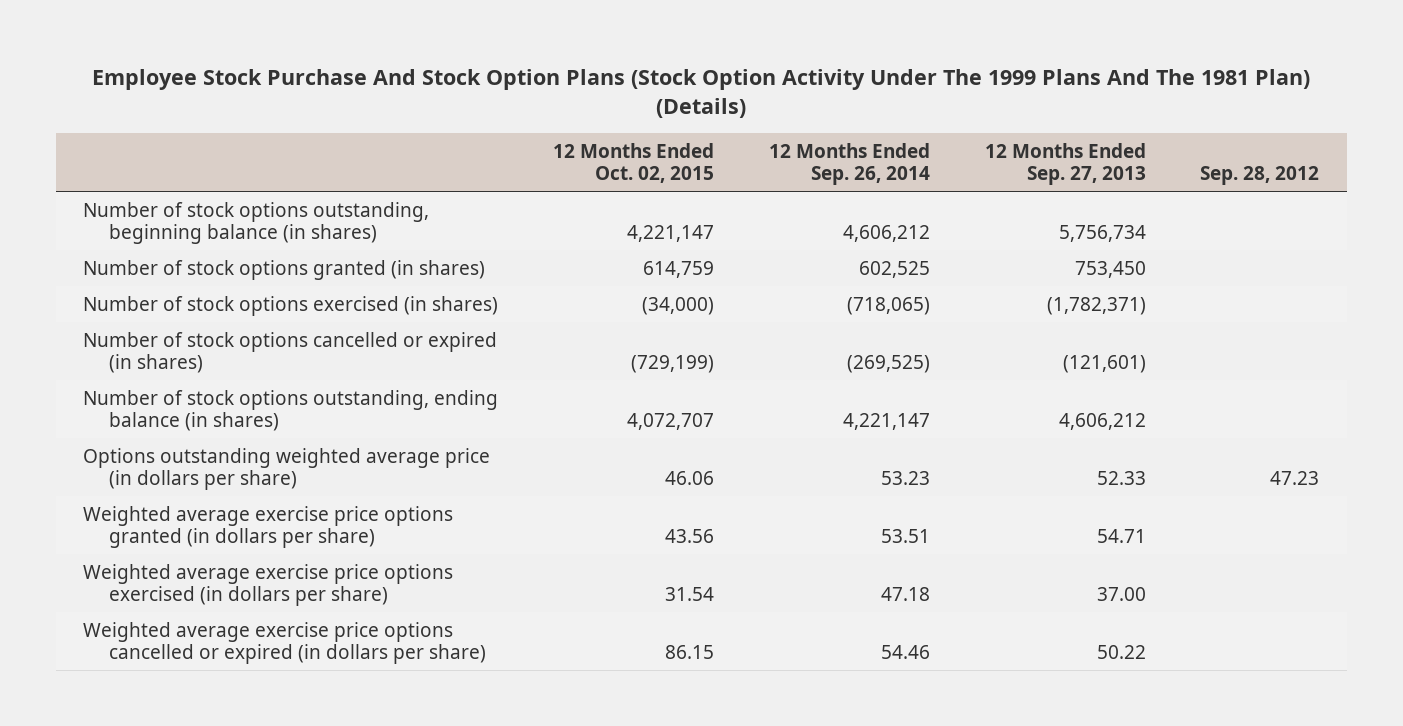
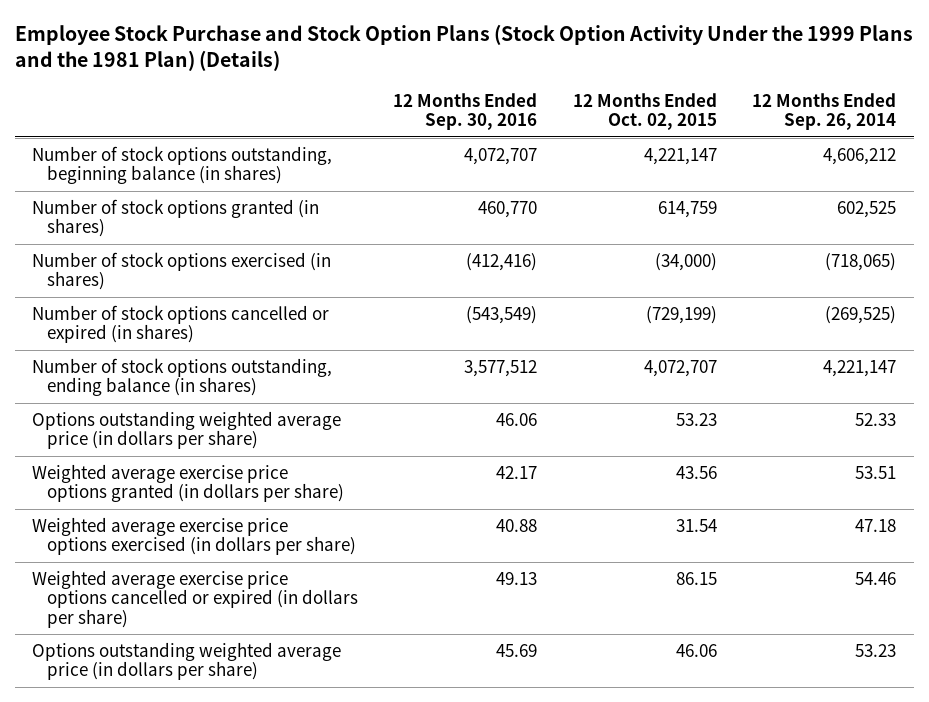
[92,69,1311,119] Employee Stock Purchase And Stock Option Plans (Stock Option Activity Under The 1999 Plans And The 1981 Plan) (Details) -> [14,23,913,72] Employee Stock Purchase and Stock Option Plans (Stock Option Activity Under the 1999 Plans and the 1981 Plan) (Details)
[984,142,1146,185] 12 Months Ended Sep. 27, 2013 -> none
[1200,165,1320,185] Sep. 28, 2012 -> none
none -> [393,92,538,131] 12 Months Ended Sep. 30, 2016
none -> [32,410,342,450] Options outstanding weighted average price (in dollars per share)
[83,447,491,490] Options outstanding weighted average price (in dollars per share) -> [32,641,342,681] Options outstanding weighted average price (in dollars per share)

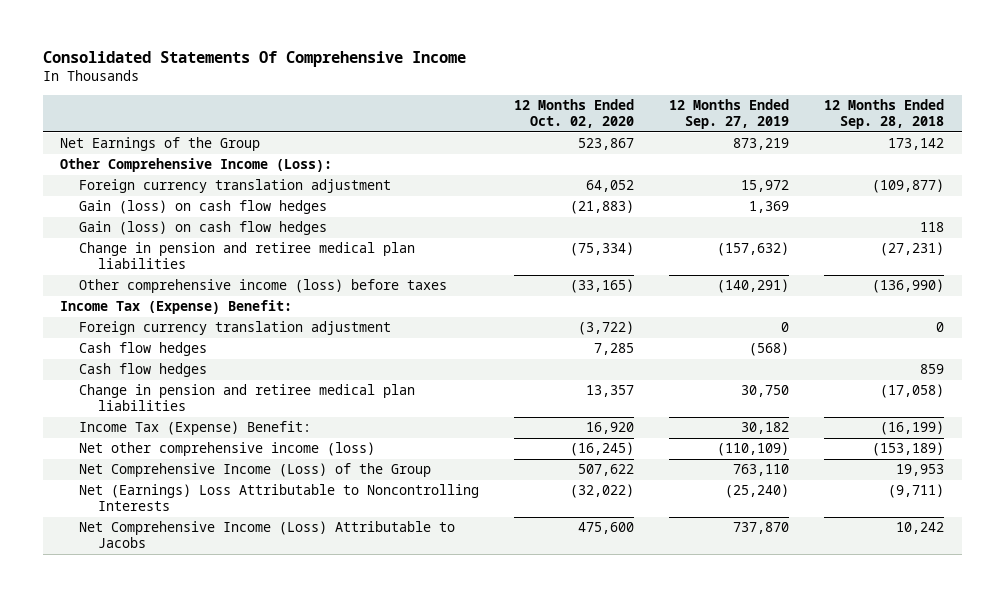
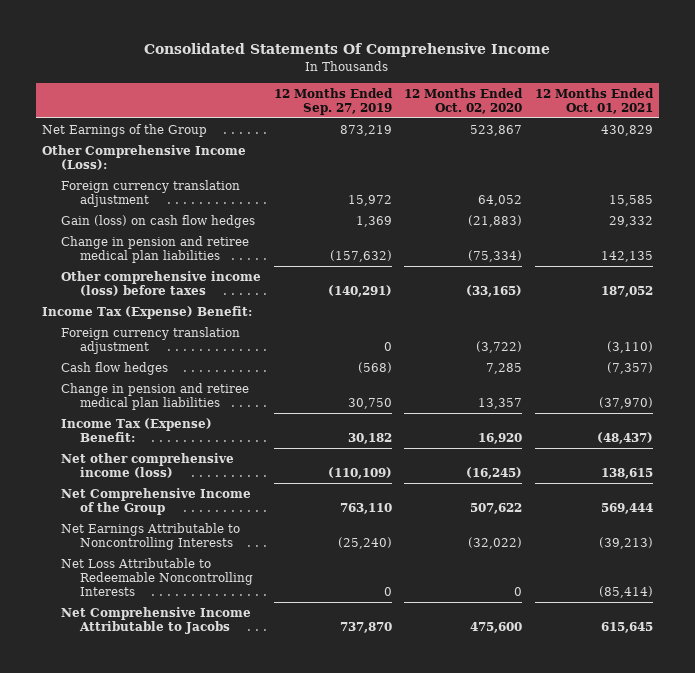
[824,98,945,130] 12 Months Ended Sep. 28, 2018 -> none
none -> [534,87,654,114] 12 Months Ended Oct. 01, 2021
[79,221,328,236] Gain (loss) on cash flow hedges -> none
[79,363,208,378] Cash flow hedges -> none
[79,463,432,478] Net Comprehensive Income (Loss) of the Group -> [61,488,252,515] Net Comprehensive Income of the Group
[79,484,480,512] Net (Earnings) Loss Attributable to Noncontrolling Interests -> [61,523,241,550] Net Earnings Attributable to Noncontrolling Interests
none -> [61,558,254,596] Net Loss Attributable to Redeemable Noncontrolling Interests
[79,521,456,549] Net Comprehensive Income (Loss) Attributable to Jacobs -> [61,607,252,634] Net Comprehensive Income Attributable to Jacobs

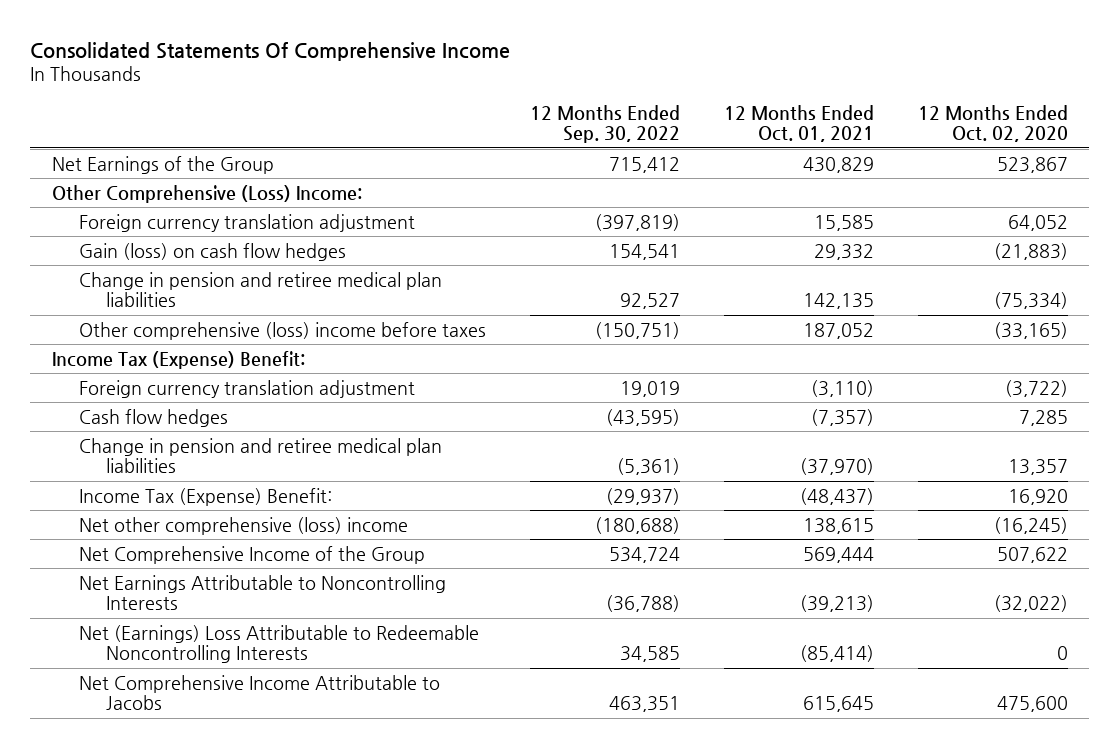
[273,87,393,115] 12 Months Ended Sep. 27, 2019 -> none
none -> [529,104,680,144] 12 Months Ended Sep. 30, 2022
[42,145,247,170] Other Comprehensive Income (Loss): -> [51,184,362,203] Other Comprehensive (Loss) Income:
[61,271,262,296] Other comprehensive income (loss) before taxes -> [78,321,486,340] Other comprehensive (loss) income before taxes
[61,453,235,478] Net other comprehensive income (loss) -> [78,516,408,535] Net other comprehensive (loss) income
[61,558,254,596] Net Loss Attributable to Redeemable Noncontrolling Interests -> [78,624,479,664] Net (Earnings) Loss Attributable to Redeemable Noncontrolling Interests

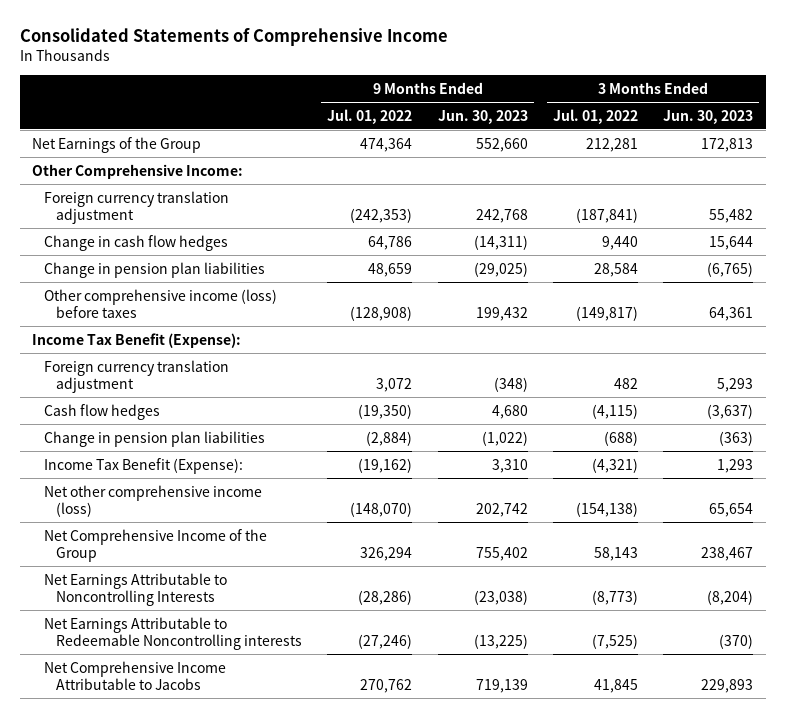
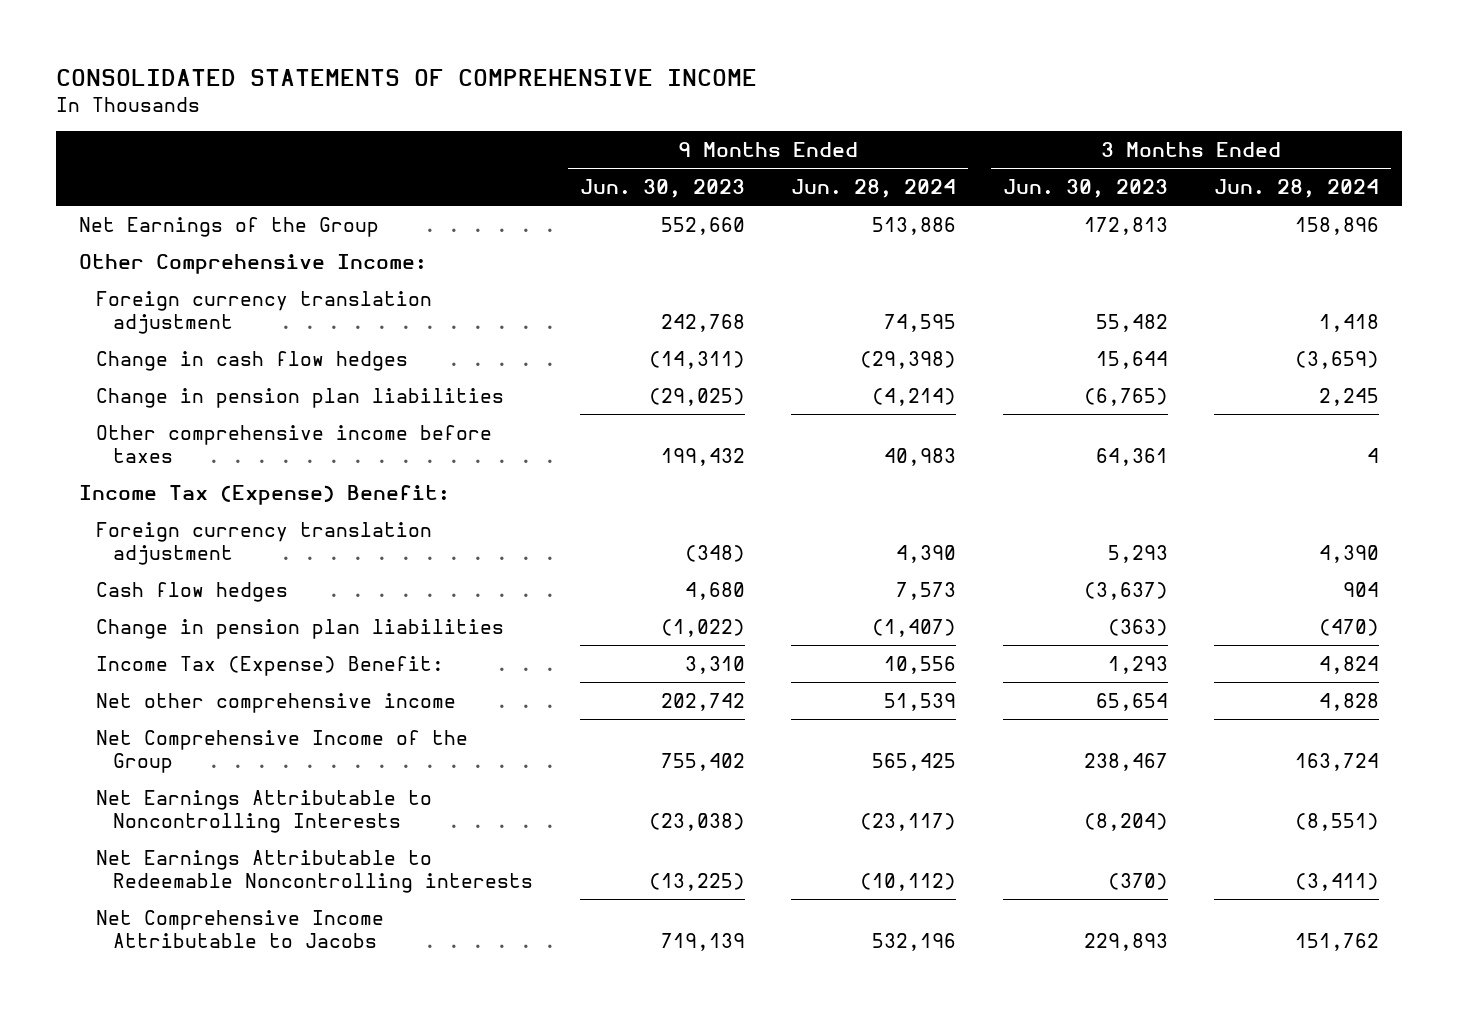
[19,28,448,47] Consolidated Statements of Comprehensive Income -> [56,68,758,86] CONSOLIDATED STATEMENTS OF COMPREHENSIVE INCOME
[327,108,413,124] Jul. 01, 2022 -> none
[552,108,638,124] Jul. 01, 2022 -> none
none -> [791,178,957,198] Jun. 28, 2024
none -> [1213,178,1379,198] Jun. 28, 2024
[44,288,278,319] Other comprehensive income (loss) before taxes -> [96,424,493,463] Other comprehensive income before taxes
[32,332,242,348] Income Tax Benefit (Expense): -> [79,484,451,505] Income Tax (Expense) Benefit:
[44,457,244,474] Income Tax Benefit (Expense): -> [96,655,445,676] Income Tax (Expense) Benefit:
[44,484,263,518] Net other comprehensive income (loss) -> [96,692,457,713] Net other comprehensive income

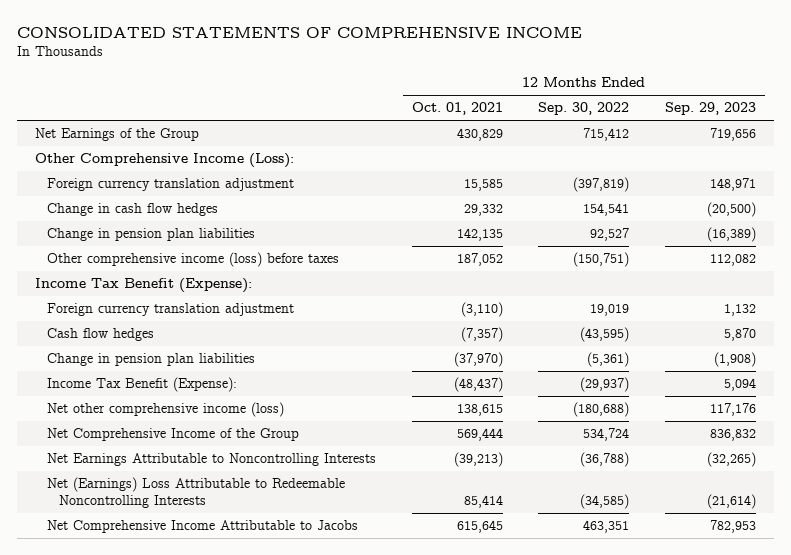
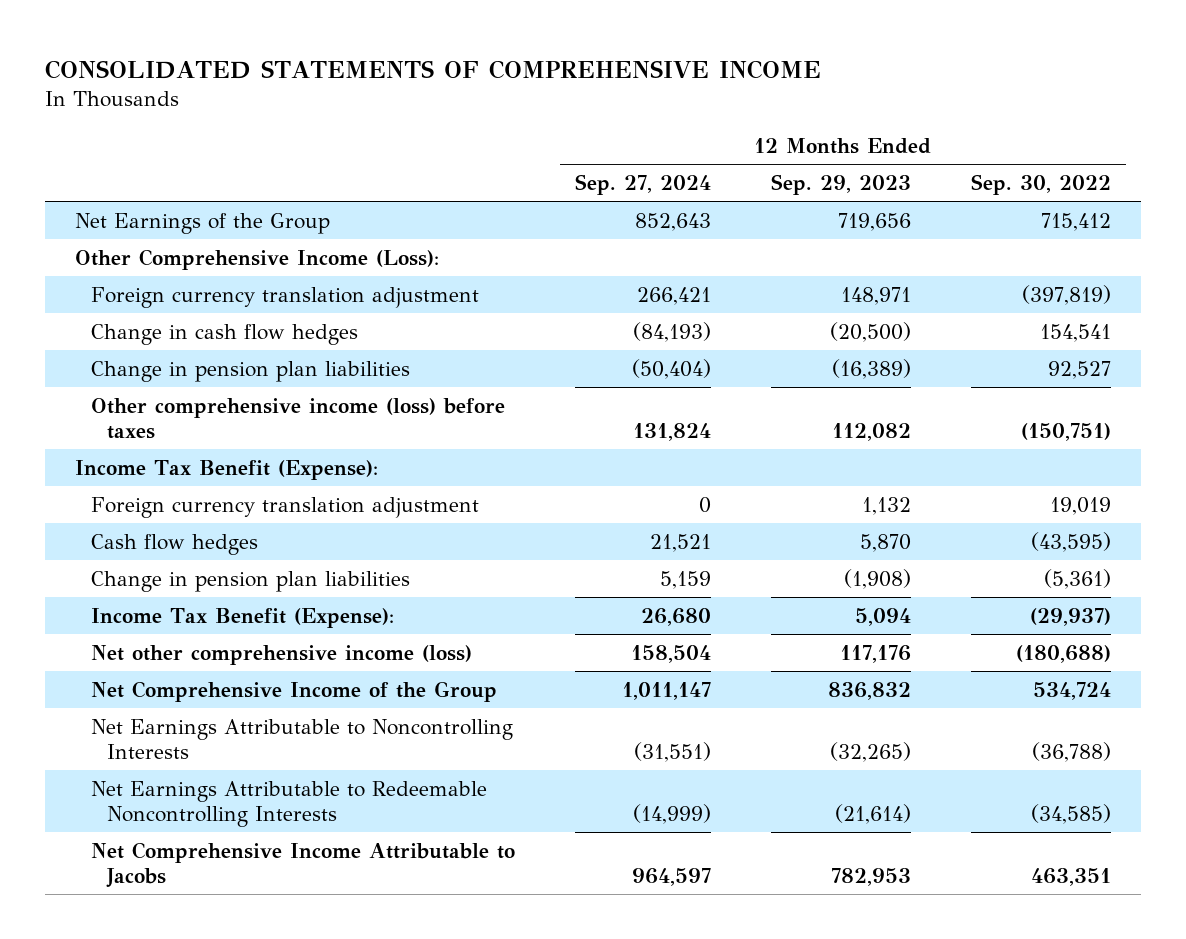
[411,102,503,116] Oct. 01, 2021 -> none
none -> [575,173,712,195] Sep. 27, 2024
[47,477,346,508] Net (Earnings) Loss Attributable to Redeemable Noncontrolling Interests -> [91,780,488,827] Net Earnings Attributable to Redeemable Noncontrolling Interests

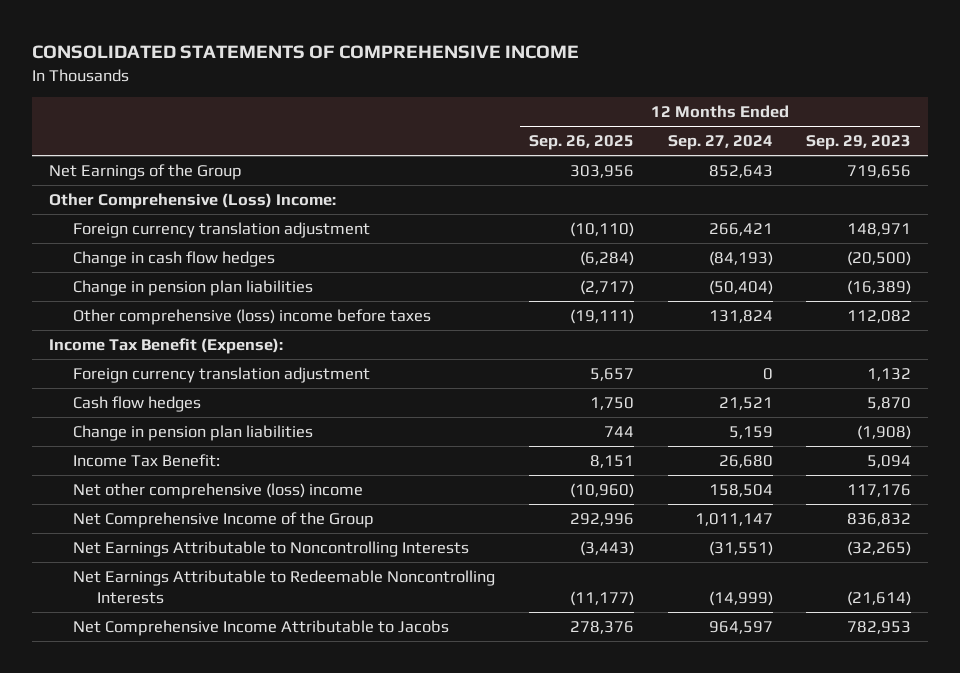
[971,173,1112,195] Sep. 30, 2022 -> none
none -> [528,135,634,151] Sep. 26, 2025
[75,248,440,270] Other Comprehensive Income (Loss): -> [48,192,336,209] Other Comprehensive (Loss) Income:
[91,397,506,439] Other comprehensive income (loss) before taxes -> [73,308,432,325] Other comprehensive (loss) income before taxes
[91,607,395,628] Income Tax Benefit (Expense): -> [73,453,221,467] Income Tax Benefit:
[91,644,473,665] Net other comprehensive income (loss) -> [73,482,364,499] Net other comprehensive (loss) income

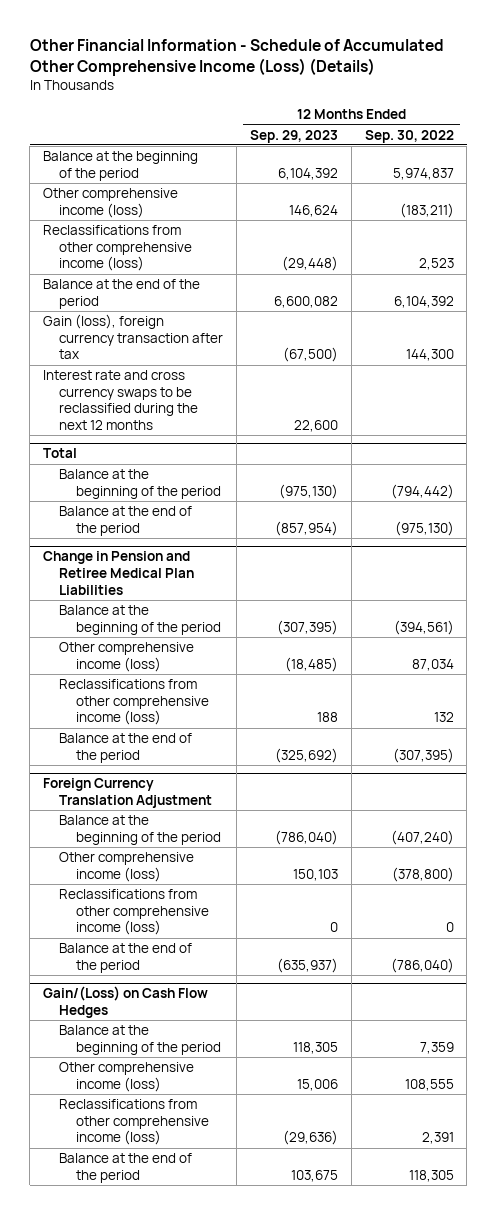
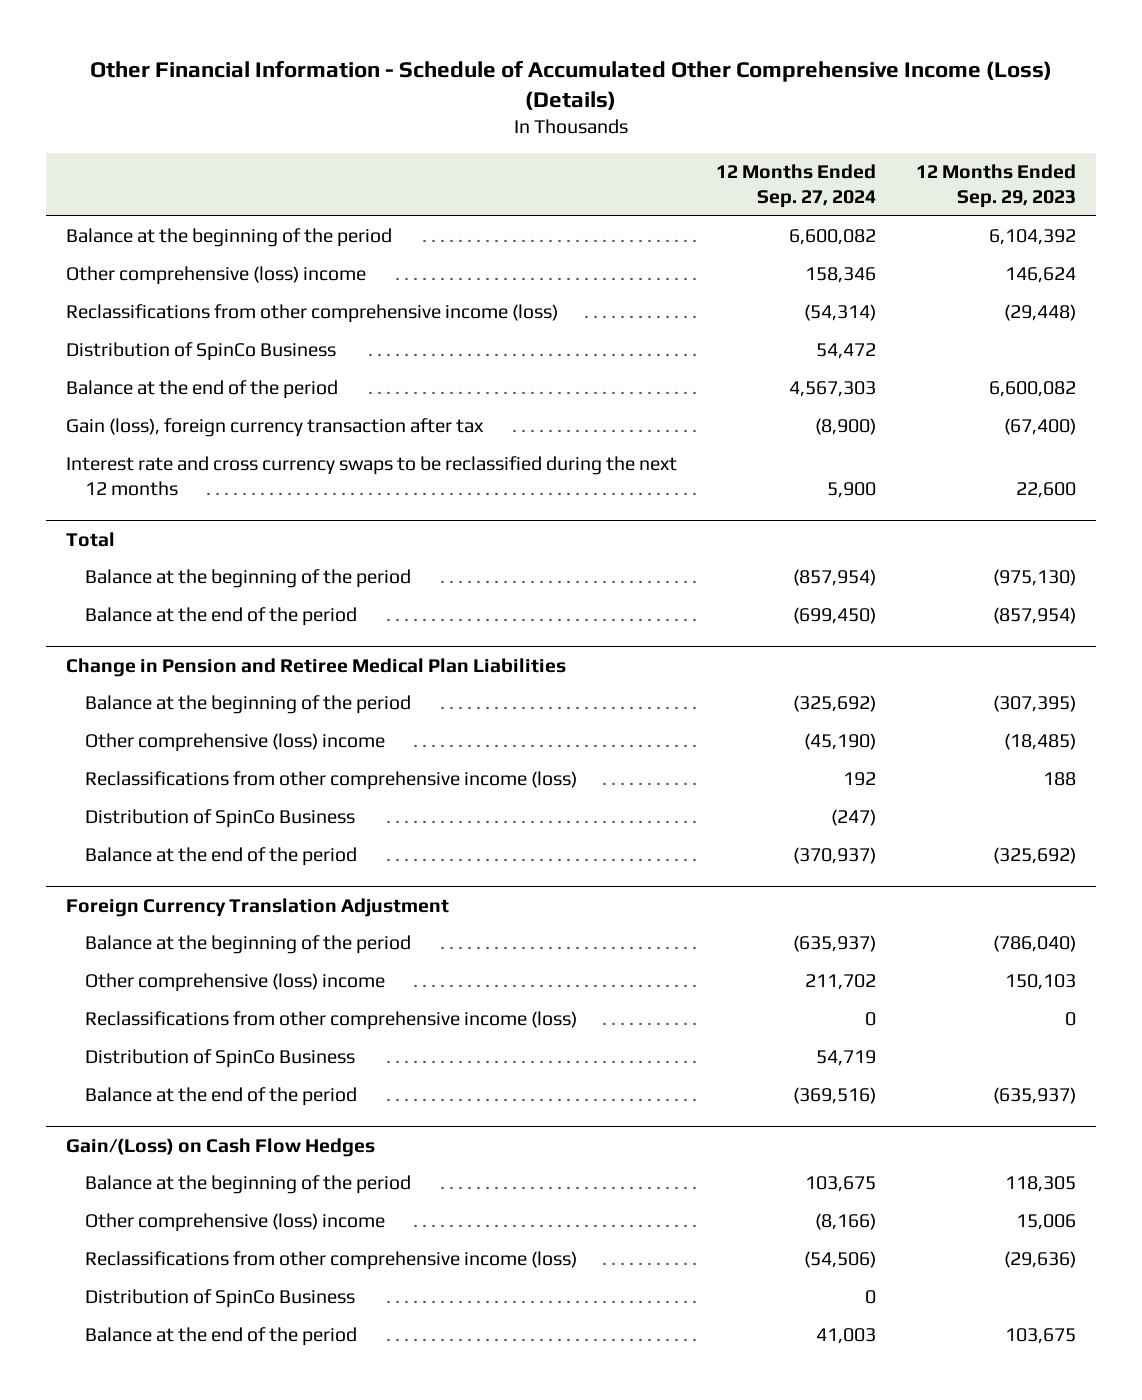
[364,129,454,143] Sep. 30, 2022 -> none
none -> [716,164,877,209] 12 Months Ended Sep. 27, 2024
[42,188,178,218] Other comprehensive income (loss) -> [66,266,367,286] Other comprehensive (loss) income
none -> [66,342,337,362] Distribution of SpinCo Business
[282,347,338,363] (67,500) -> [1003,418,1076,436] (67,400)
[59,642,195,672] Other comprehensive income (loss) -> [84,733,385,753] Other comprehensive (loss) income
none -> [84,809,355,829] Distribution of SpinCo Business
[59,852,195,882] Other comprehensive income (loss) -> [84,973,385,993] Other comprehensive (loss) income
none -> [84,1049,355,1069] Distribution of SpinCo Business
[59,1062,195,1092] Other comprehensive income (loss) -> [84,1213,385,1233] Other comprehensive (loss) income
none -> [84,1289,355,1309] Distribution of SpinCo Business

